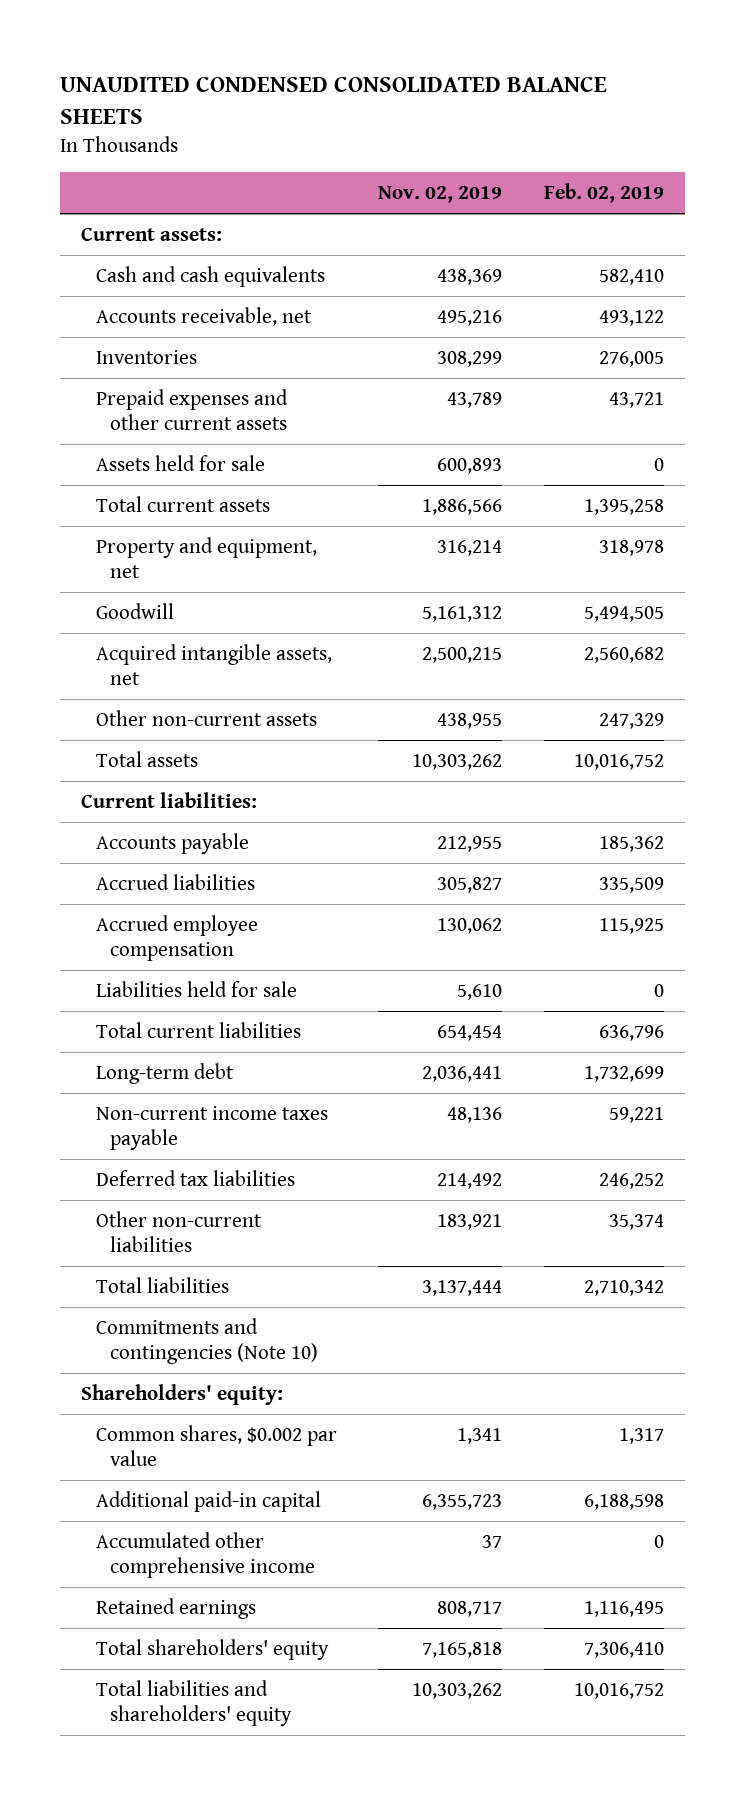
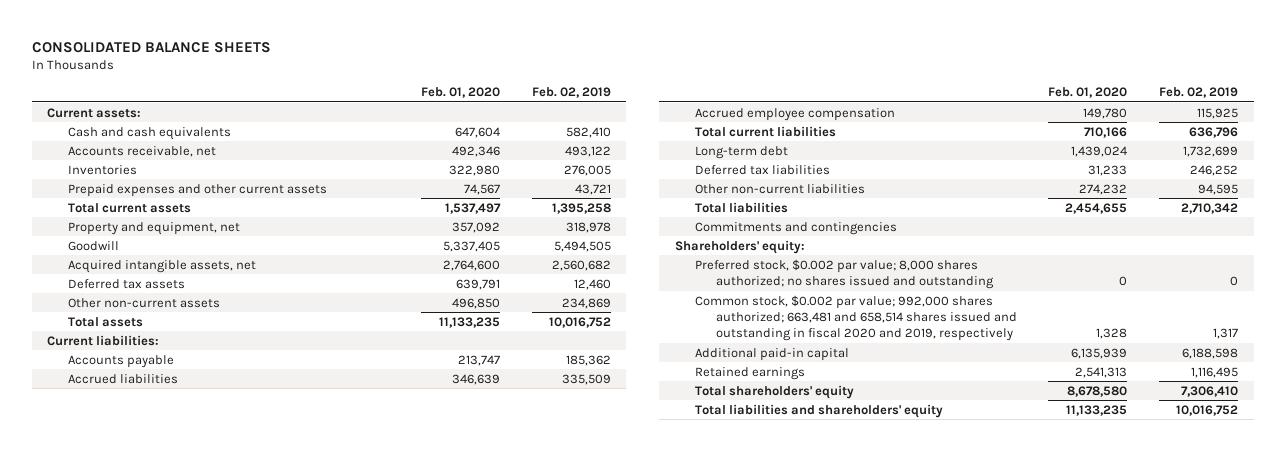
[60,77,608,125] UNAUDITED CONDENSED CONSOLIDATED BALANCE SHEETS -> [31,41,271,53] CONSOLIDATED BALANCE SHEETS
[378,186,503,204] Nov. 02, 2019 -> none
none -> [421,87,501,99] Feb. 01, 2020
[95,454,265,471] Assets held for sale -> none
none -> [67,278,185,289] Deferred tax assets
[598,712,664,729] 247,329 -> [561,297,611,309] 234,869
[95,980,297,997] Liabilities held for sale -> none
[95,1105,328,1151] Non-current income taxes payable -> none
[608,1213,664,1230] 35,374 -> [1197,183,1238,195] 94,595
[95,1317,319,1365] Commitments and contingencies (Note 10) -> [695,221,898,235] Commitments and contingencies
none -> [695,258,994,290] Preferred stock, $0.002 par value; 8,000 shares authorized; no shares issued and outstanding
[95,1424,337,1467] Common shares, $0.002 par value -> [695,294,1017,342] Common stock, $0.002 par value; 992,000 shares authorized; 663,481 and 658,514 shares issued and outstanding in fiscal 2020 and 2019, respectively
[95,1531,316,1579] Accumulated other comprehensive income -> none

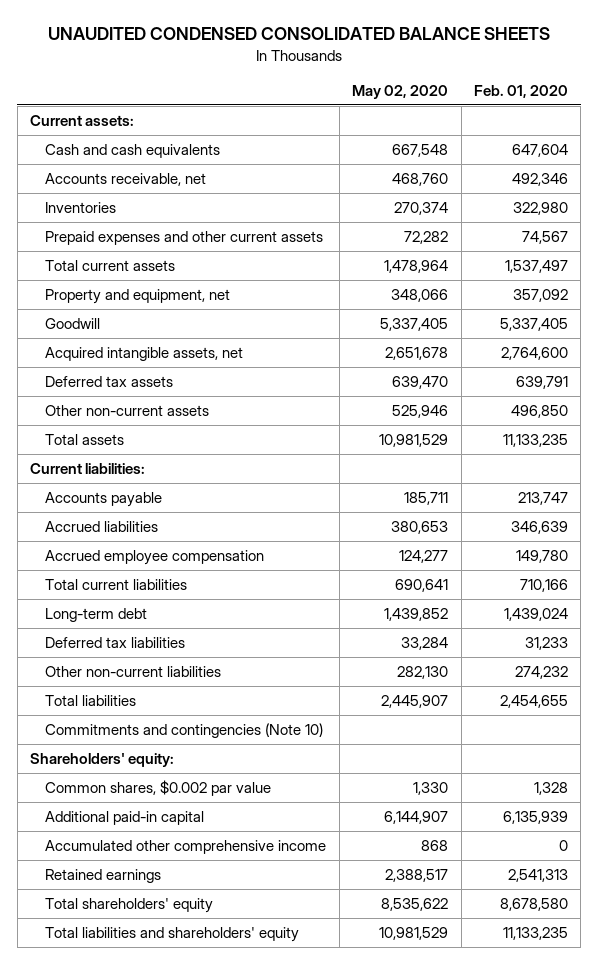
[31,41,271,53] CONSOLIDATED BALANCE SHEETS -> [47,27,550,41] UNAUDITED CONDENSED CONSOLIDATED BALANCE SHEETS
[531,87,611,99] Feb. 02, 2019 -> none
none -> [352,84,449,99] May 02, 2020
[695,221,898,235] Commitments and contingencies -> [45,723,324,739] Commitments and contingencies (Note 10)
[695,258,994,290] Preferred stock, $0.002 par value; 8,000 shares authorized; no shares issued and outstanding -> none
[695,294,1017,342] Common stock, $0.002 par value; 992,000 shares authorized; 663,481 and 658,514 shares issued and outstanding in fiscal 2020 and 2019, respectively -> [45,780,272,797] Common shares, $0.002 par value
none -> [45,840,327,855] Accumulated other comprehensive income

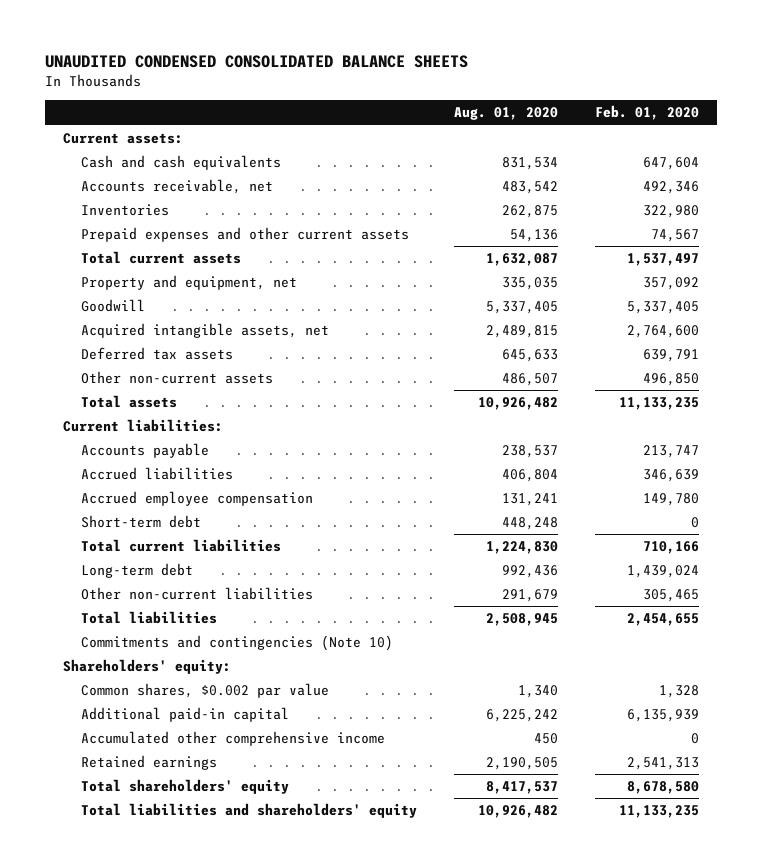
[352,84,449,99] May 02, 2020 -> none
none -> [453,107,558,121] Aug. 01, 2020
none -> [81,515,202,529] Short-term debt
[45,637,186,649] Deferred tax liabilities -> none
[515,666,569,680] 274,232 -> [642,589,699,603] 305,465

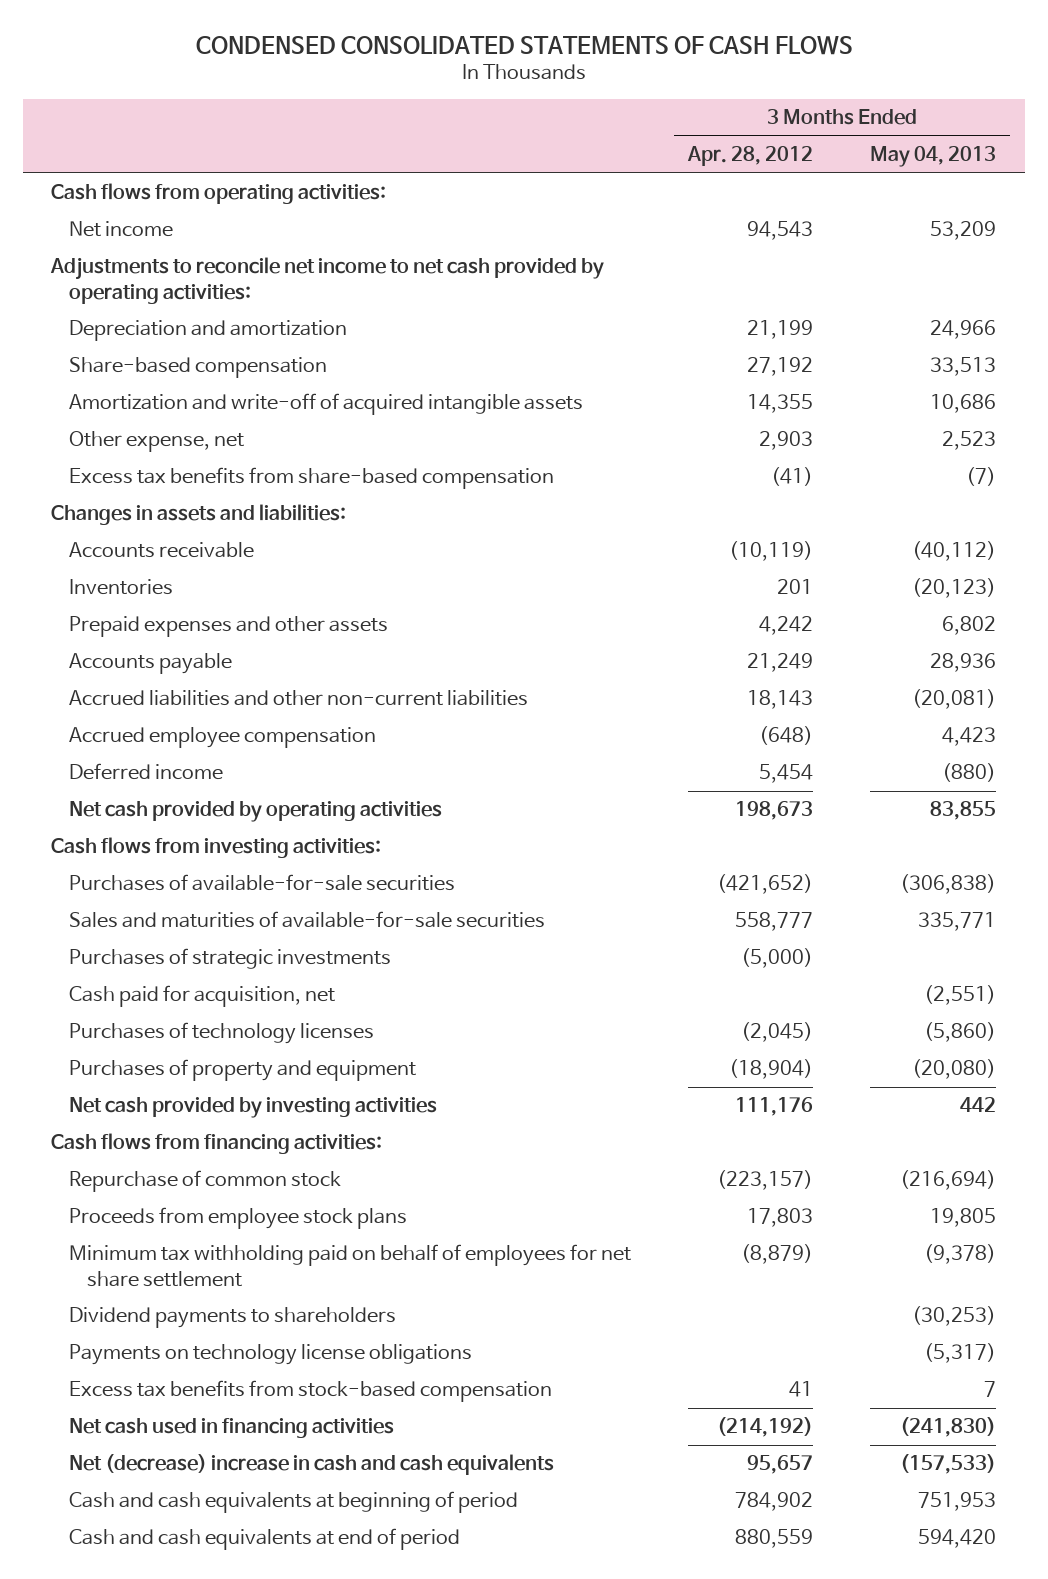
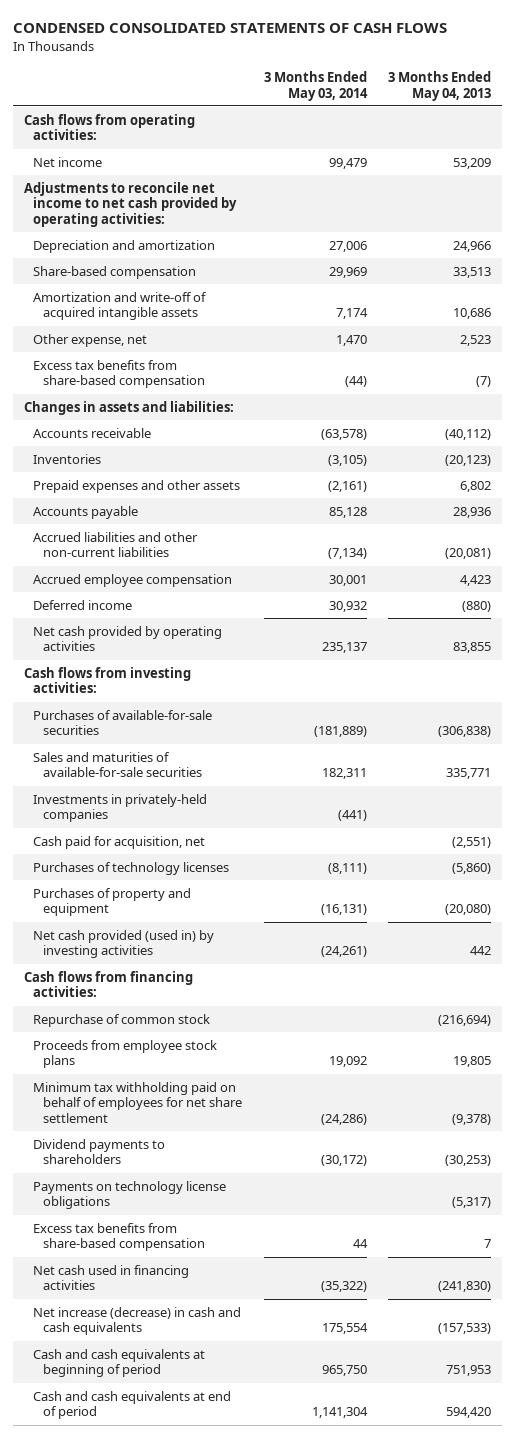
[687,146,814,167] Apr. 28, 2012 -> none
none -> [263,70,368,101] 3 Months Ended May 03, 2014
[69,948,392,970] Purchases of strategic investments -> [33,793,208,823] Investments in privately-held companies
[69,1097,438,1119] Net cash provided by investing activities -> [33,929,215,959] Net cash provided (used in) by investing activities
[69,1380,553,1403] Excess tax benefits from stock-based compensation -> [33,1222,206,1252] Excess tax benefits from share-based compensation
[69,1454,555,1476] Net (decrease) increase in cash and cash equivalents -> [33,1306,242,1336] Net increase (decrease) in cash and cash equivalents

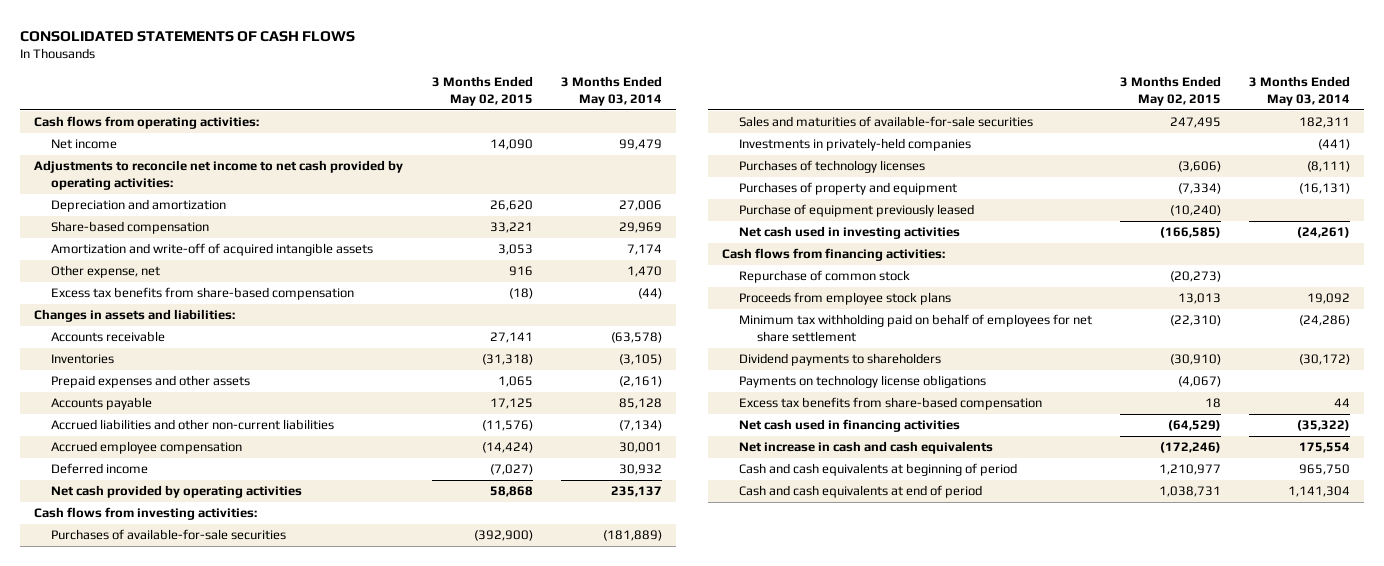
[12,23,447,34] CONDENSED CONSOLIDATED STATEMENTS OF CASH FLOWS -> [20,30,356,42] CONSOLIDATED STATEMENTS OF CASH FLOWS
[388,70,492,101] 3 Months Ended May 04, 2013 -> none
none -> [432,76,534,106] 3 Months Ended May 02, 2015
[33,835,206,849] Cash paid for acquisition, net -> none
none -> [739,204,975,218] Purchase of equipment previously leased
[33,929,215,959] Net cash provided (used in) by investing activities -> [739,226,961,240] Net cash used in investing activities
[33,1306,242,1336] Net increase (decrease) in cash and cash equivalents -> [739,441,994,455] Net increase in cash and cash equivalents

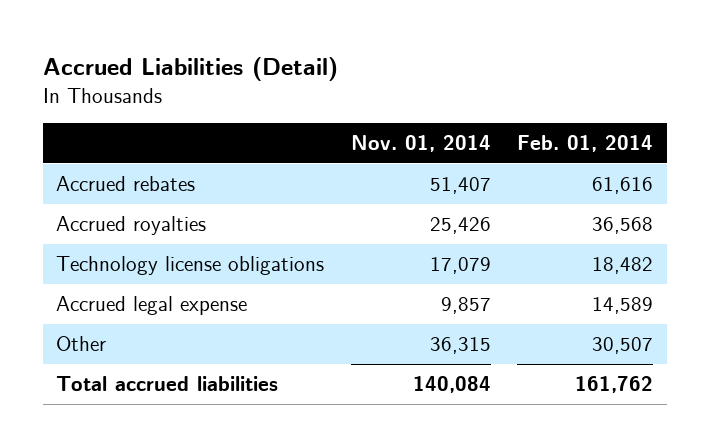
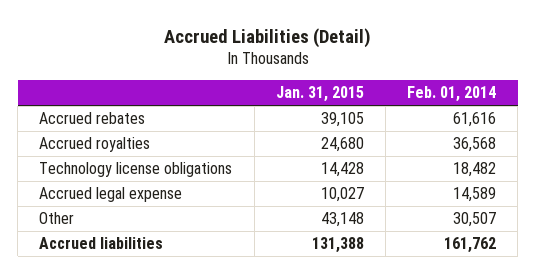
[350,135,491,153] Nov. 01, 2014 -> none
none -> [275,86,364,103] Jan. 31, 2015
[56,376,279,392] Total accrued liabilities -> [39,237,164,250] Accrued liabilities

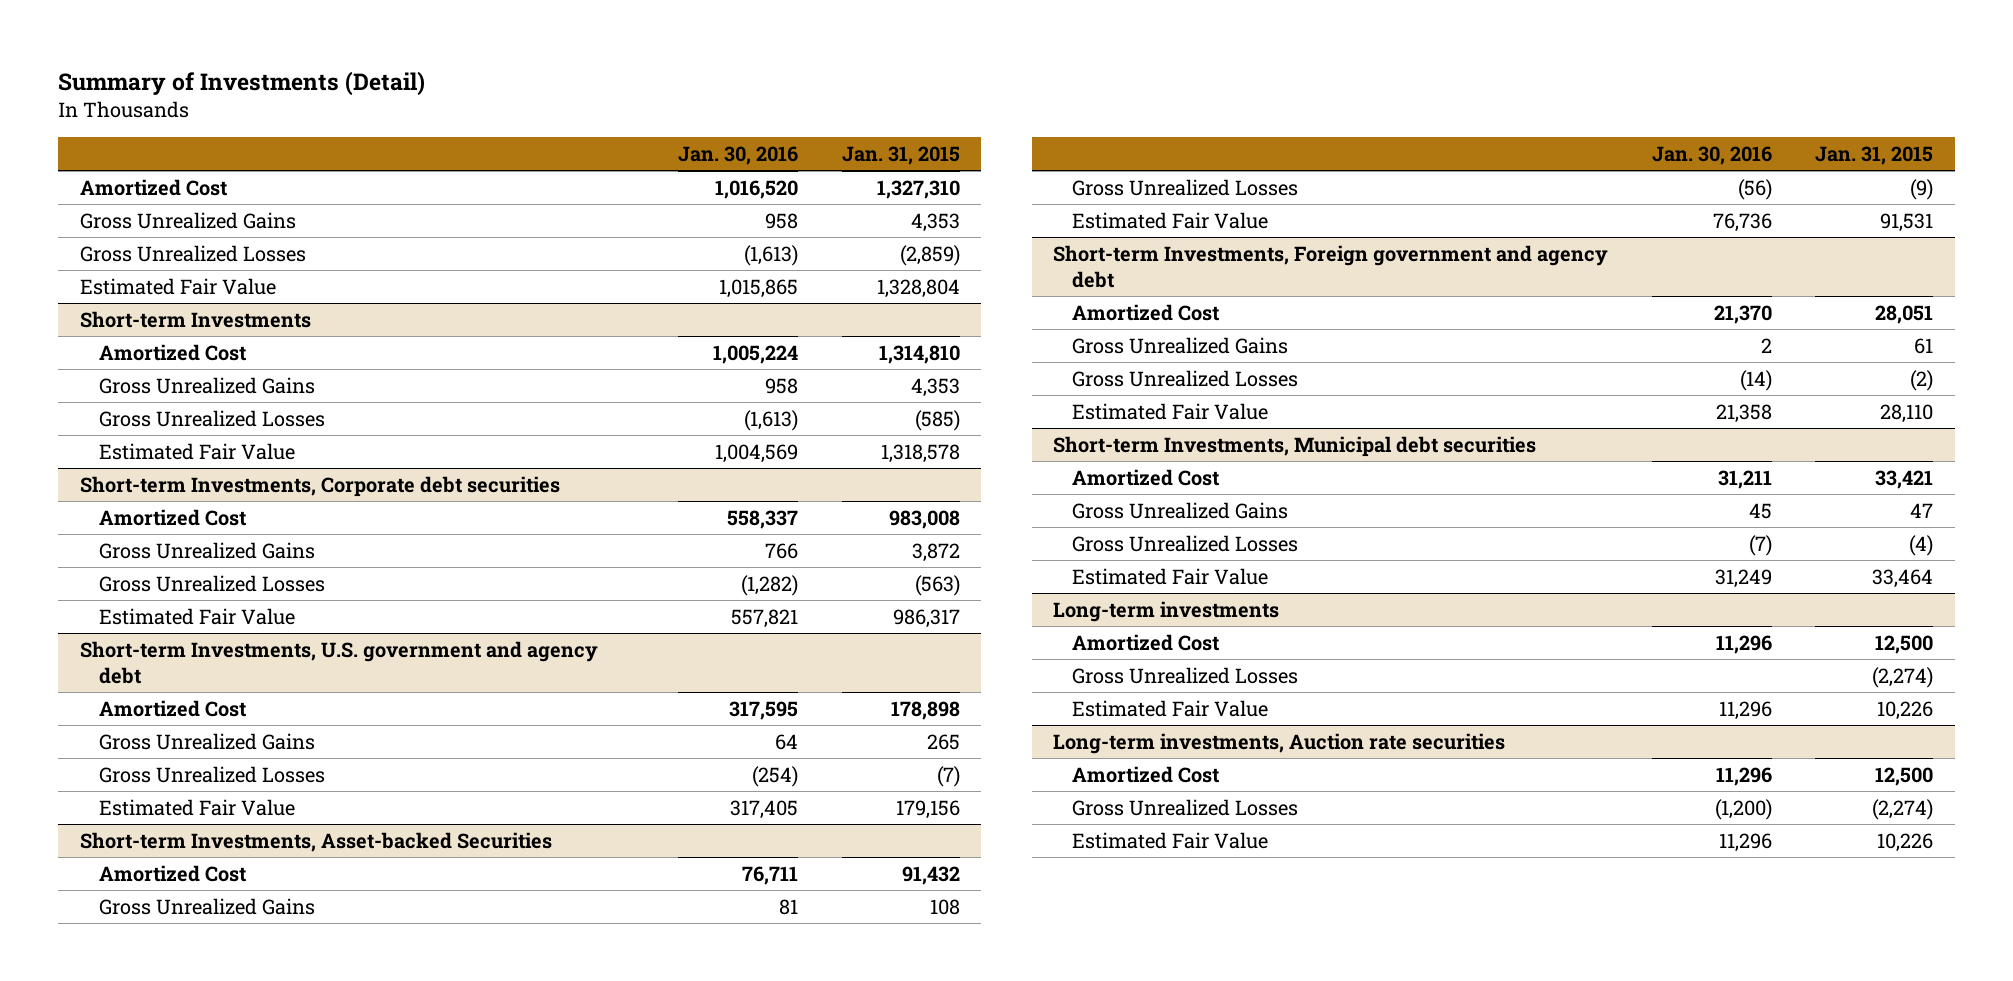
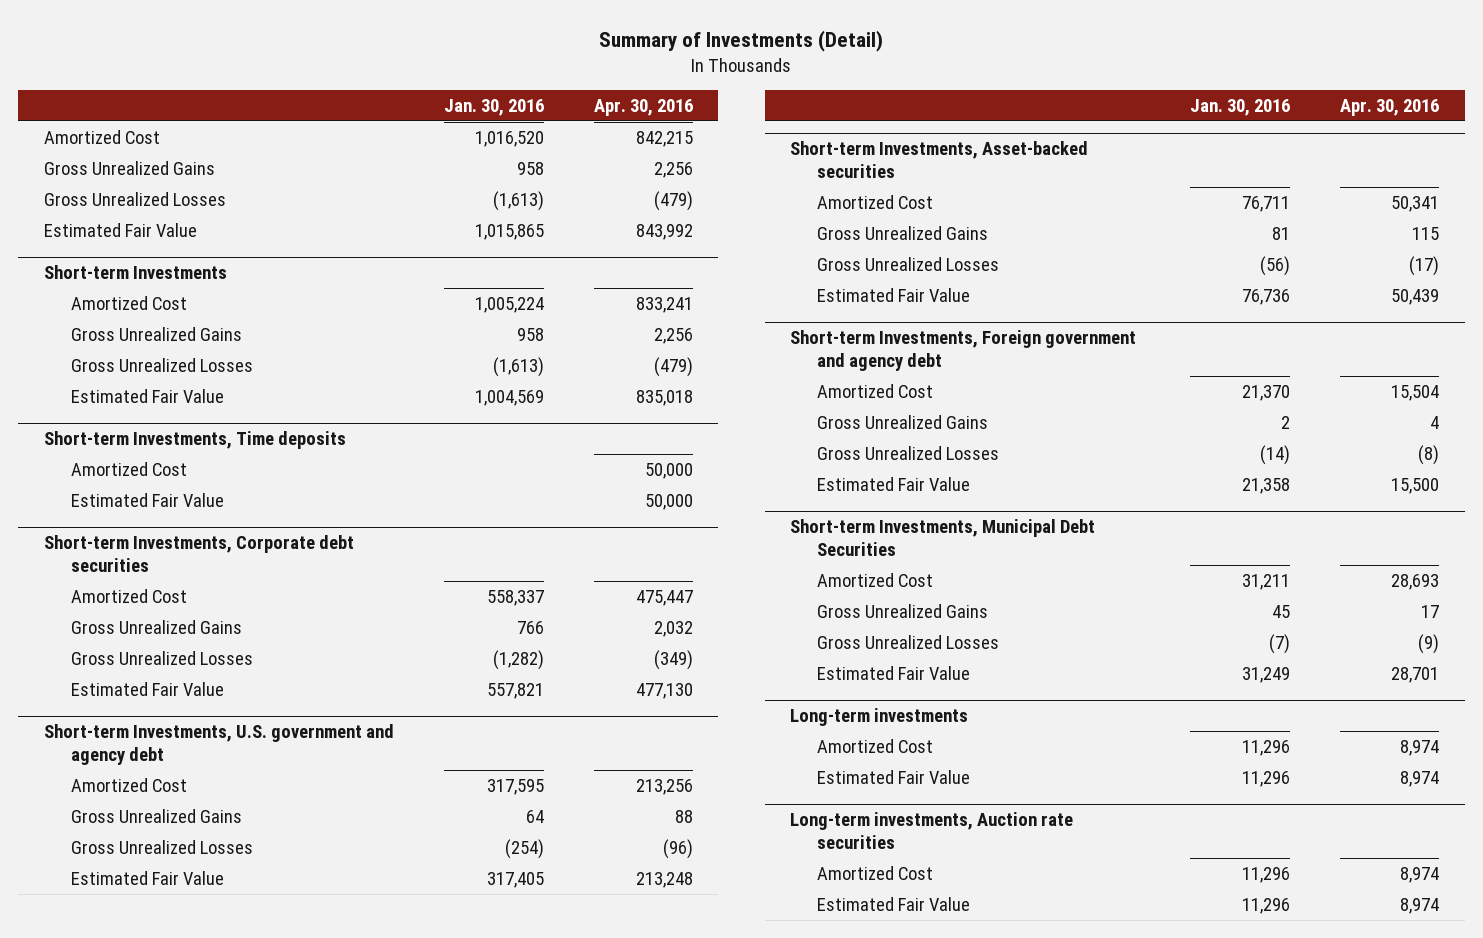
[841,145,960,165] Jan. 31, 2015 -> none
none -> [594,99,694,117] Apr. 30, 2016
none -> [43,431,346,450] Short-term Investments, Time deposits
none -> [71,461,188,476] Amortized Cost
none -> [71,492,225,507] Estimated Fair Value
[79,831,552,852] Short-term Investments, Asset-backed Securities -> [789,141,1088,179] Short-term Investments, Asset-backed securities
[1053,435,1537,457] Short-term Investments, Municipal debt securities -> [789,519,1095,557] Short-term Investments, Municipal Debt Securities
[1072,666,1299,684] Gross Unrealized Losses -> none
[1072,798,1299,816] Gross Unrealized Losses -> none

